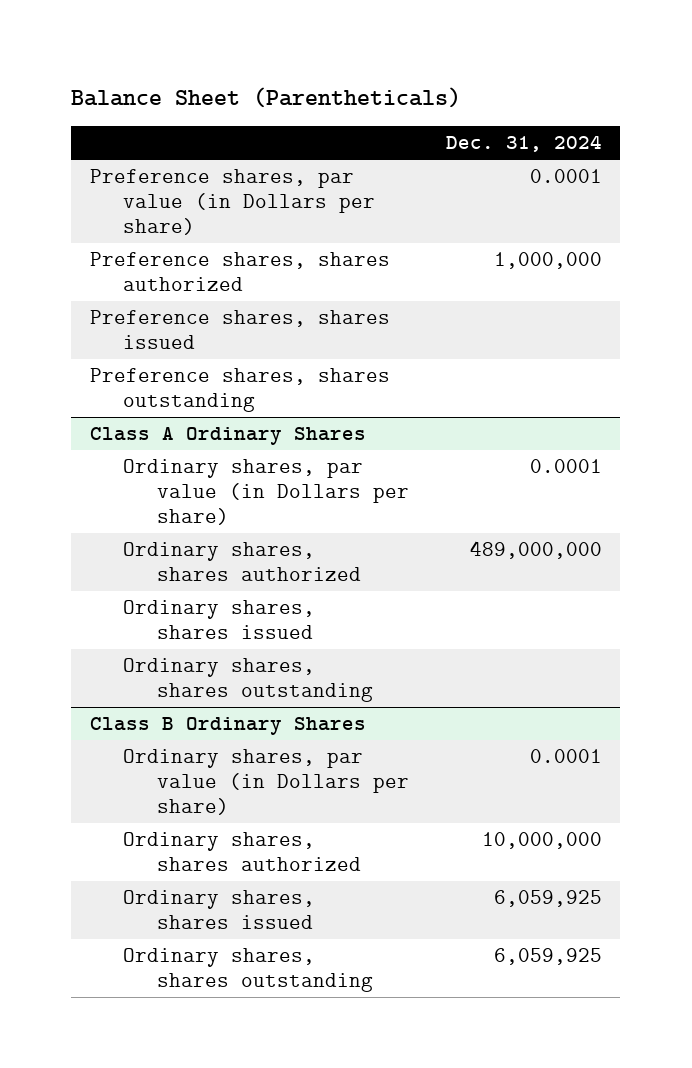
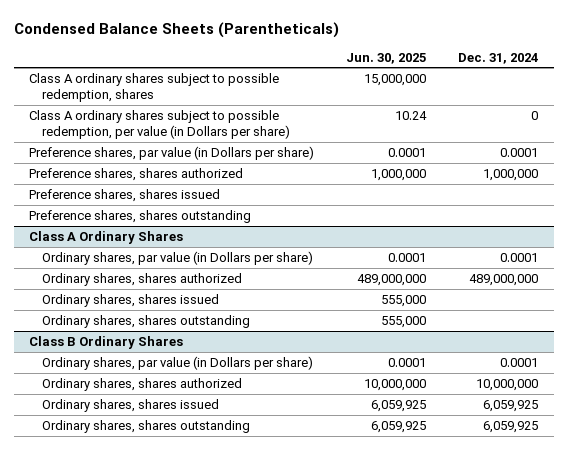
[71,86,462,108] Balance Sheet (Parentheticals) -> [13,21,339,38] Condensed Balance Sheets (Parentheticals)
none -> [346,52,427,64] Jun. 30, 2025
none -> [29,72,280,103] Class A ordinary shares subject to possible redemption, shares
none -> [29,109,290,140] Class A ordinary shares subject to possible redemption, per value (in Dollars per share)

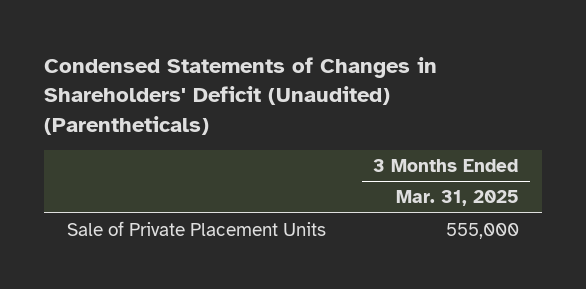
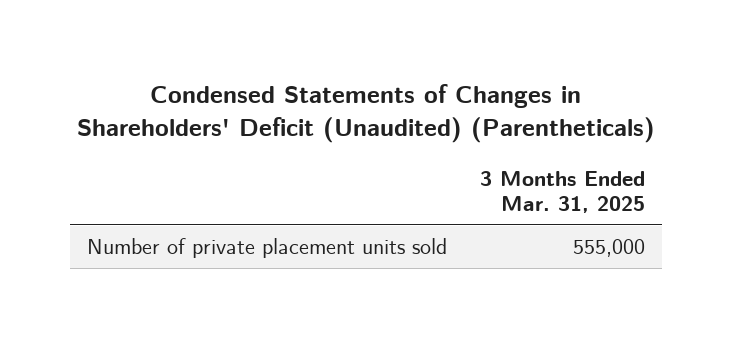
[67,220,327,236] Sale of Private Placement Units -> [86,238,447,259] Number of private placement units sold

